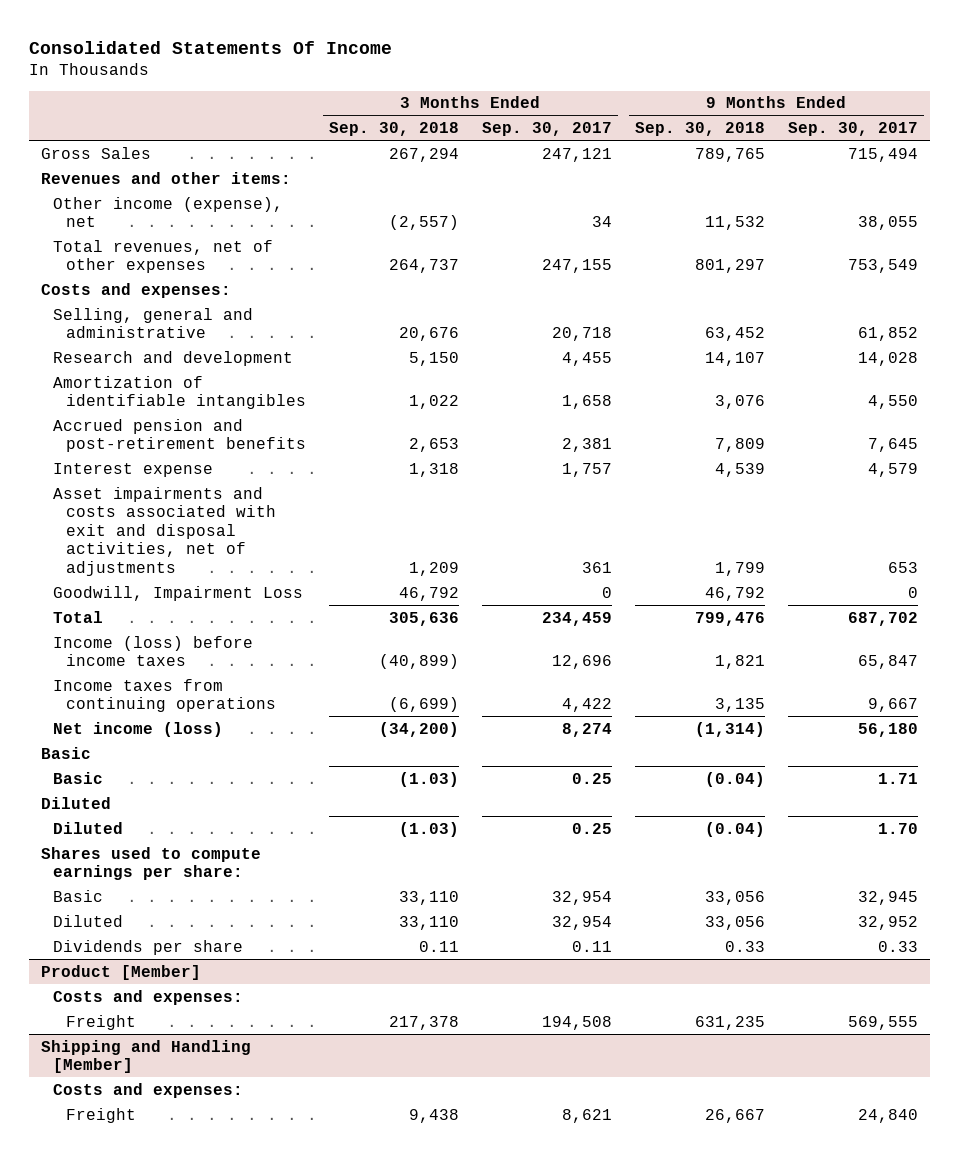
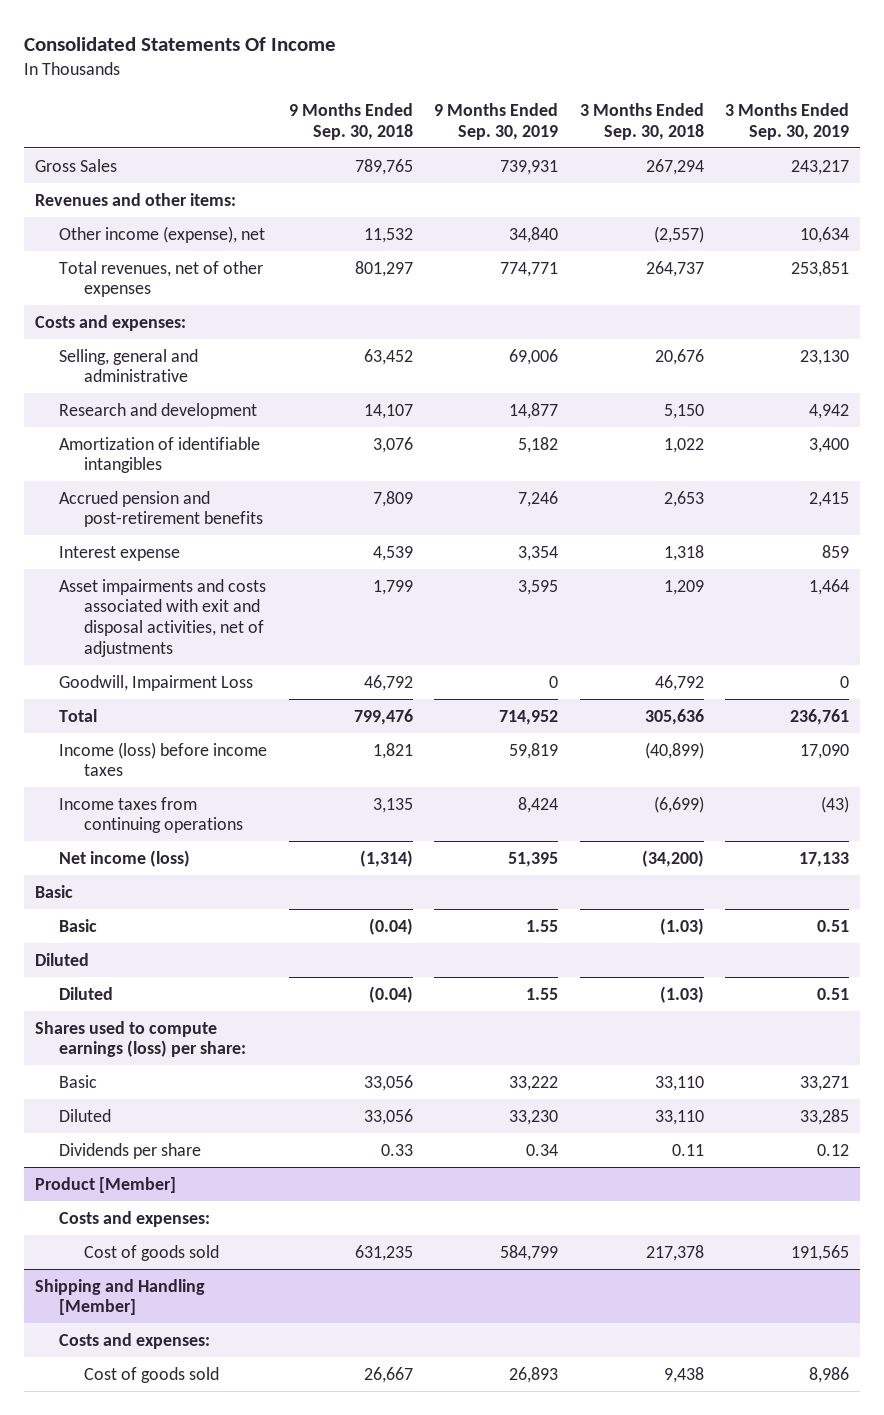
[481,122,612,137] Sep. 30, 2017 -> none
[787,122,918,137] Sep. 30, 2017 -> none
none -> [434,102,559,140] 9 Months Ended Sep. 30, 2019
none -> [725,102,850,140] 3 Months Ended Sep. 30, 2019
[40,846,261,881] Shares used to compute earnings per share: -> [34,1020,247,1058] Shares used to compute earnings (loss) per share:
[65,1014,136,1030] Freight -> [83,1244,219,1261] Cost of goods sold
[65,1107,136,1123] Freight -> [83,1366,219,1383] Cost of goods sold

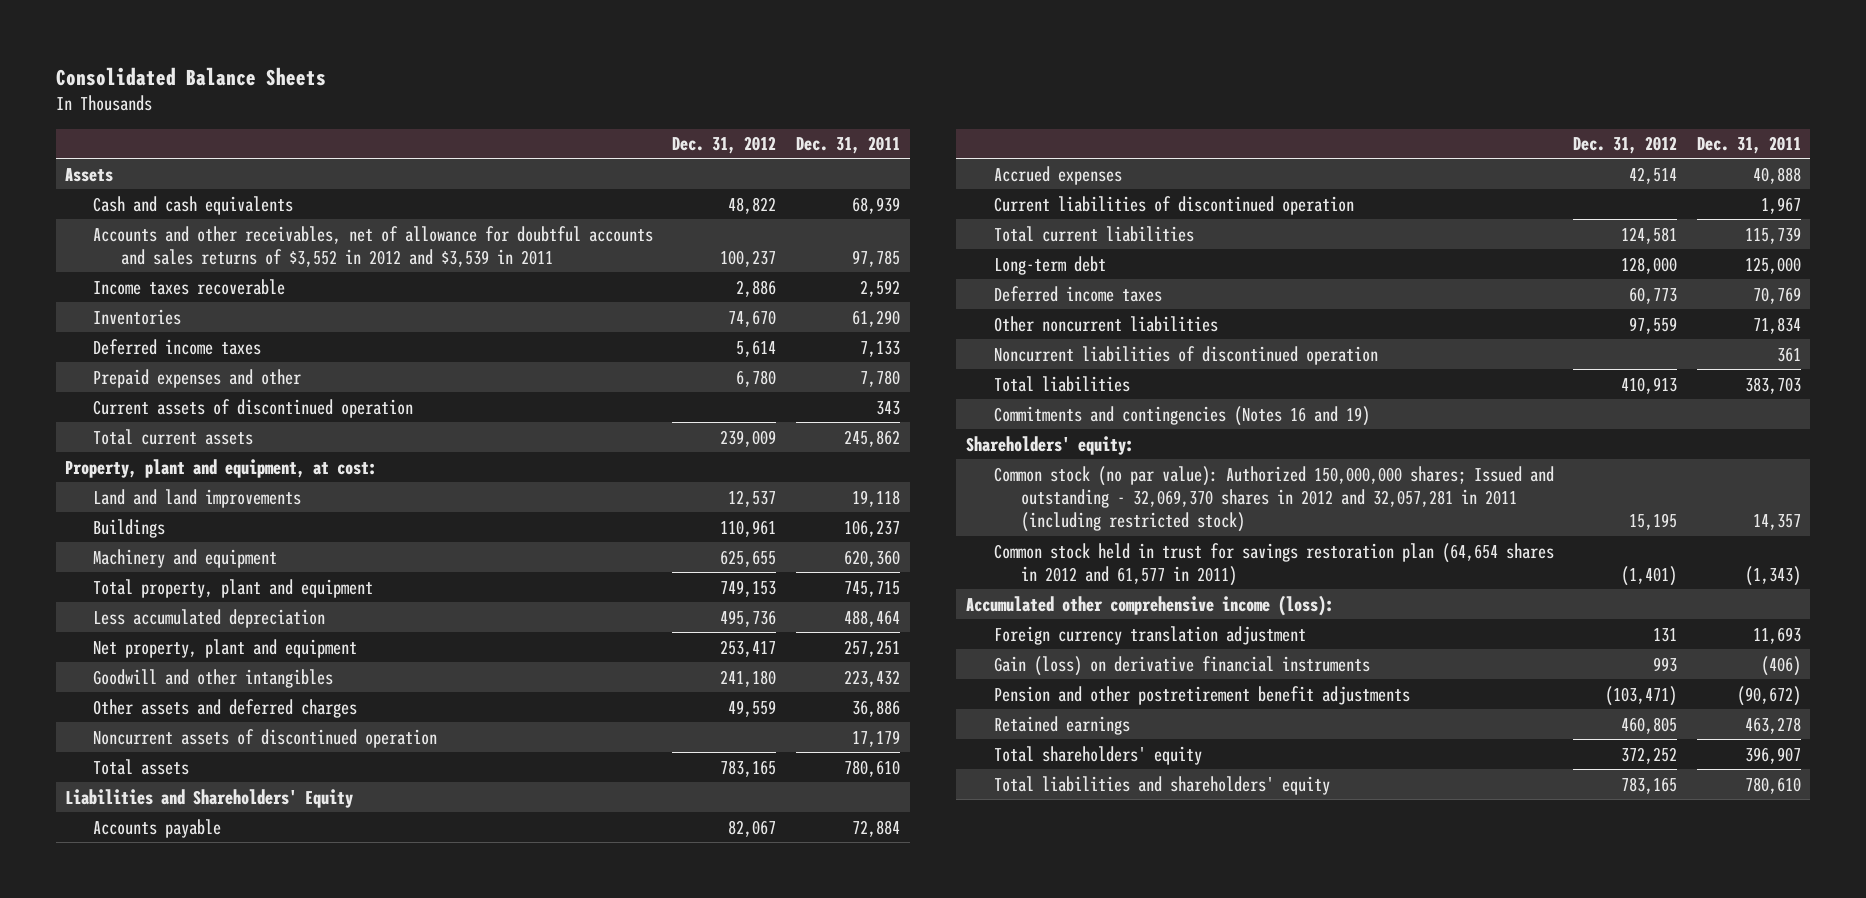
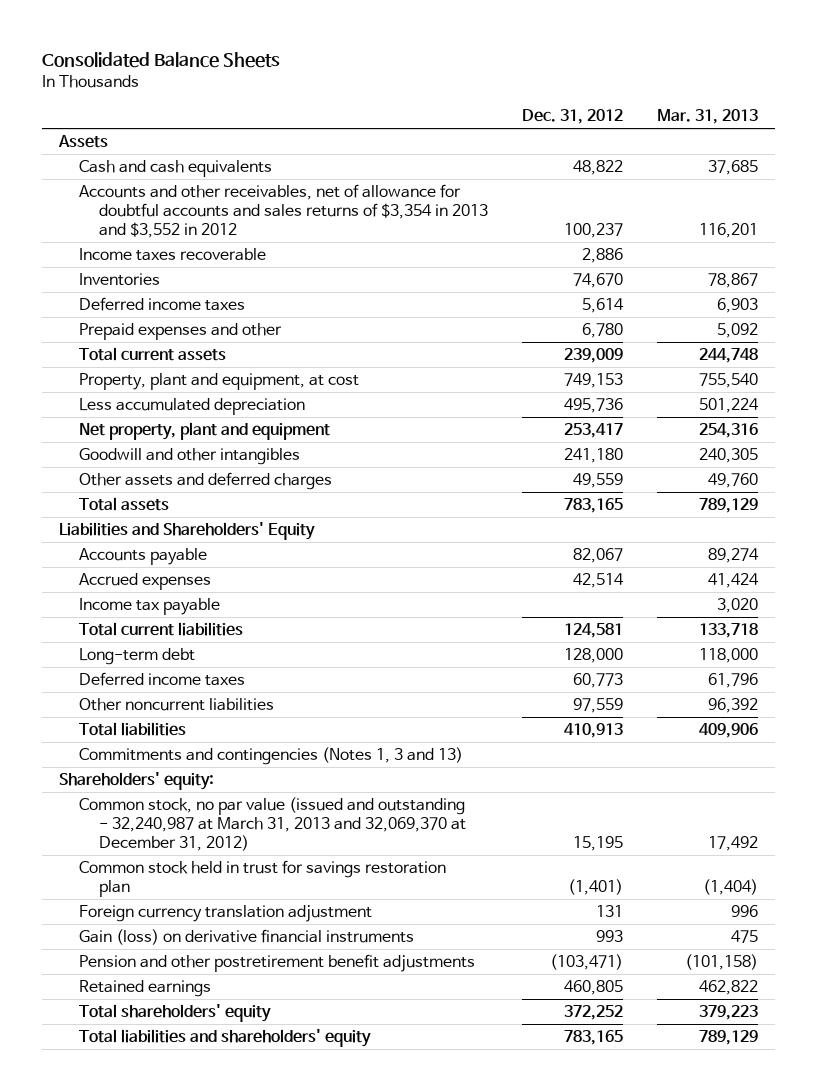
[795,136,900,155] Dec. 31, 2011 -> none
none -> [657,109,759,125] Mar. 31, 2013
[92,225,653,267] Accounts and other receivables, net of allowance for doubtful accounts and sales returns of $3,552 in 2012 and $3,539 in 2011 -> [79,184,488,238] Accounts and other receivables, net of allowance for doubtful accounts and sales returns of $3,354 in 2013 and $3,552 in 2012
[92,398,413,418] Current assets of discontinued operation -> none
[65,458,378,478] Property, plant and equipment, at cost: -> none
[92,488,301,508] Land and land improvements -> none
[92,518,165,538] Buildings -> none
[92,548,277,568] Machinery and equipment -> none
[92,578,373,598] Total property, plant and equipment -> [79,373,360,391] Property, plant and equipment, at cost
[92,728,437,748] Noncurrent assets of discontinued operation -> none
[993,195,1354,215] Current liabilities of discontinued operation -> none
none -> [79,598,221,616] Income tax payable
[993,345,1378,365] Noncurrent liabilities of discontinued operation -> none
[993,405,1370,426] Commitments and contingencies (Notes 16 and 19) -> [79,747,464,766] Commitments and contingencies (Notes 1, 3 and 13)
[966,594,1335,616] Accumulated other comprehensive income (loss): -> none
[993,465,1554,533] Common stock (no par value): Authorized 150,000,000 shares; Issued and outstanding - 32,069,370 shares in 2012 and 32,057,281 in 2011 (including restricted stock) -> [79,797,466,851] Common stock, no par value (issued and outstanding - 32,240,987 at March 31, 2013 and 32,069,370 at December 31, 2012)
[993,542,1554,586] Common stock held in trust for savings restoration plan (64,654 shares in 2012 and 61,577 in 2011) -> [79,860,447,898] Common stock held in trust for savings restoration plan

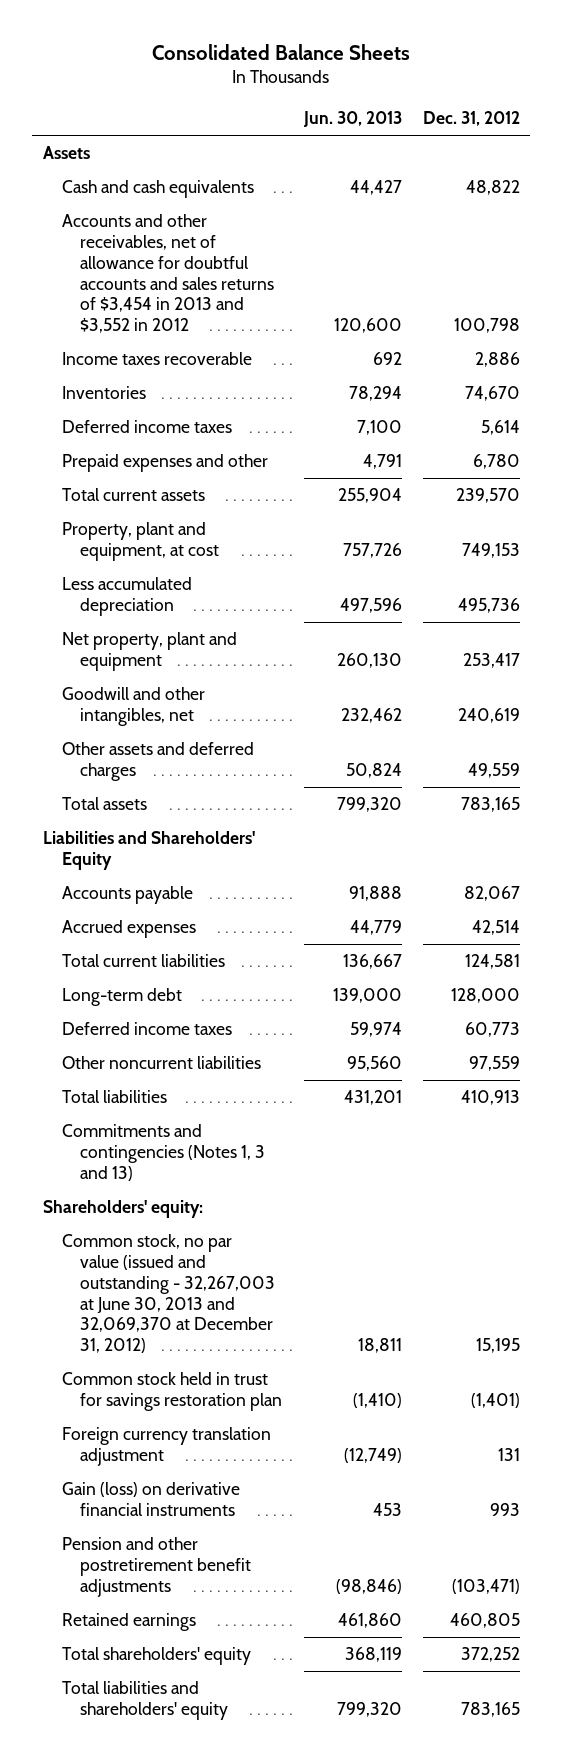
[657,109,759,125] Mar. 31, 2013 -> none
none -> [302,111,402,128] Jun. 30, 2013
[79,184,488,238] Accounts and other receivables, net of allowance for doubtful accounts and sales returns of $3,354 in 2013 and $3,552 in 2012 -> [61,214,275,334] Accounts and other receivables, net of allowance for doubtful accounts and sales returns of $3,454 in 2013 and $3,552 in 2012
[564,222,624,238] 100,237 -> [453,318,520,334] 100,798
[564,348,624,364] 239,009 -> [455,488,520,504] 239,570
[79,448,301,466] Goodwill and other intangibles -> [61,687,205,727] Goodwill and other intangibles, net
[564,448,624,464] 241,180 -> [457,708,520,724] 240,619
[79,598,221,616] Income tax payable -> none
[79,797,466,851] Common stock, no par value (issued and outstanding - 32,240,987 at March 31, 2013 and 32,069,370 at December 31, 2012) -> [61,1234,276,1354] Common stock, no par value (issued and outstanding - 32,267,003 at June 30, 2013 and 32,069,370 at December 31, 2012)

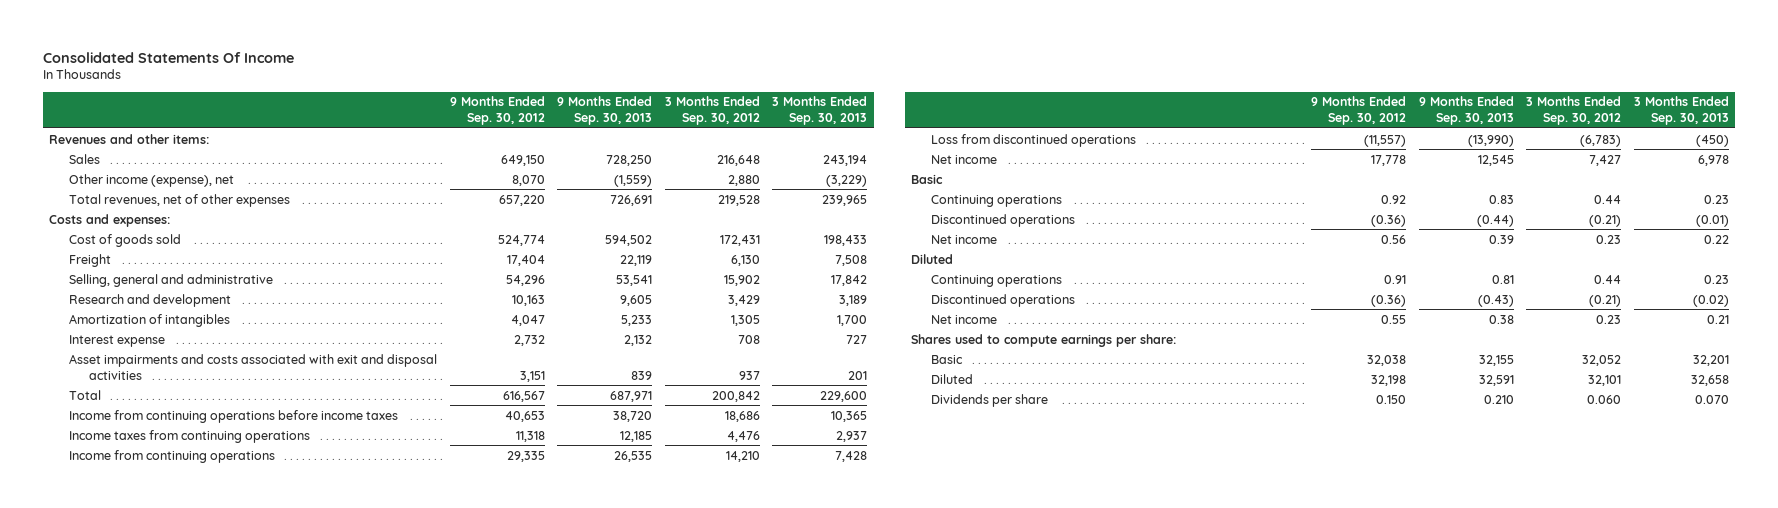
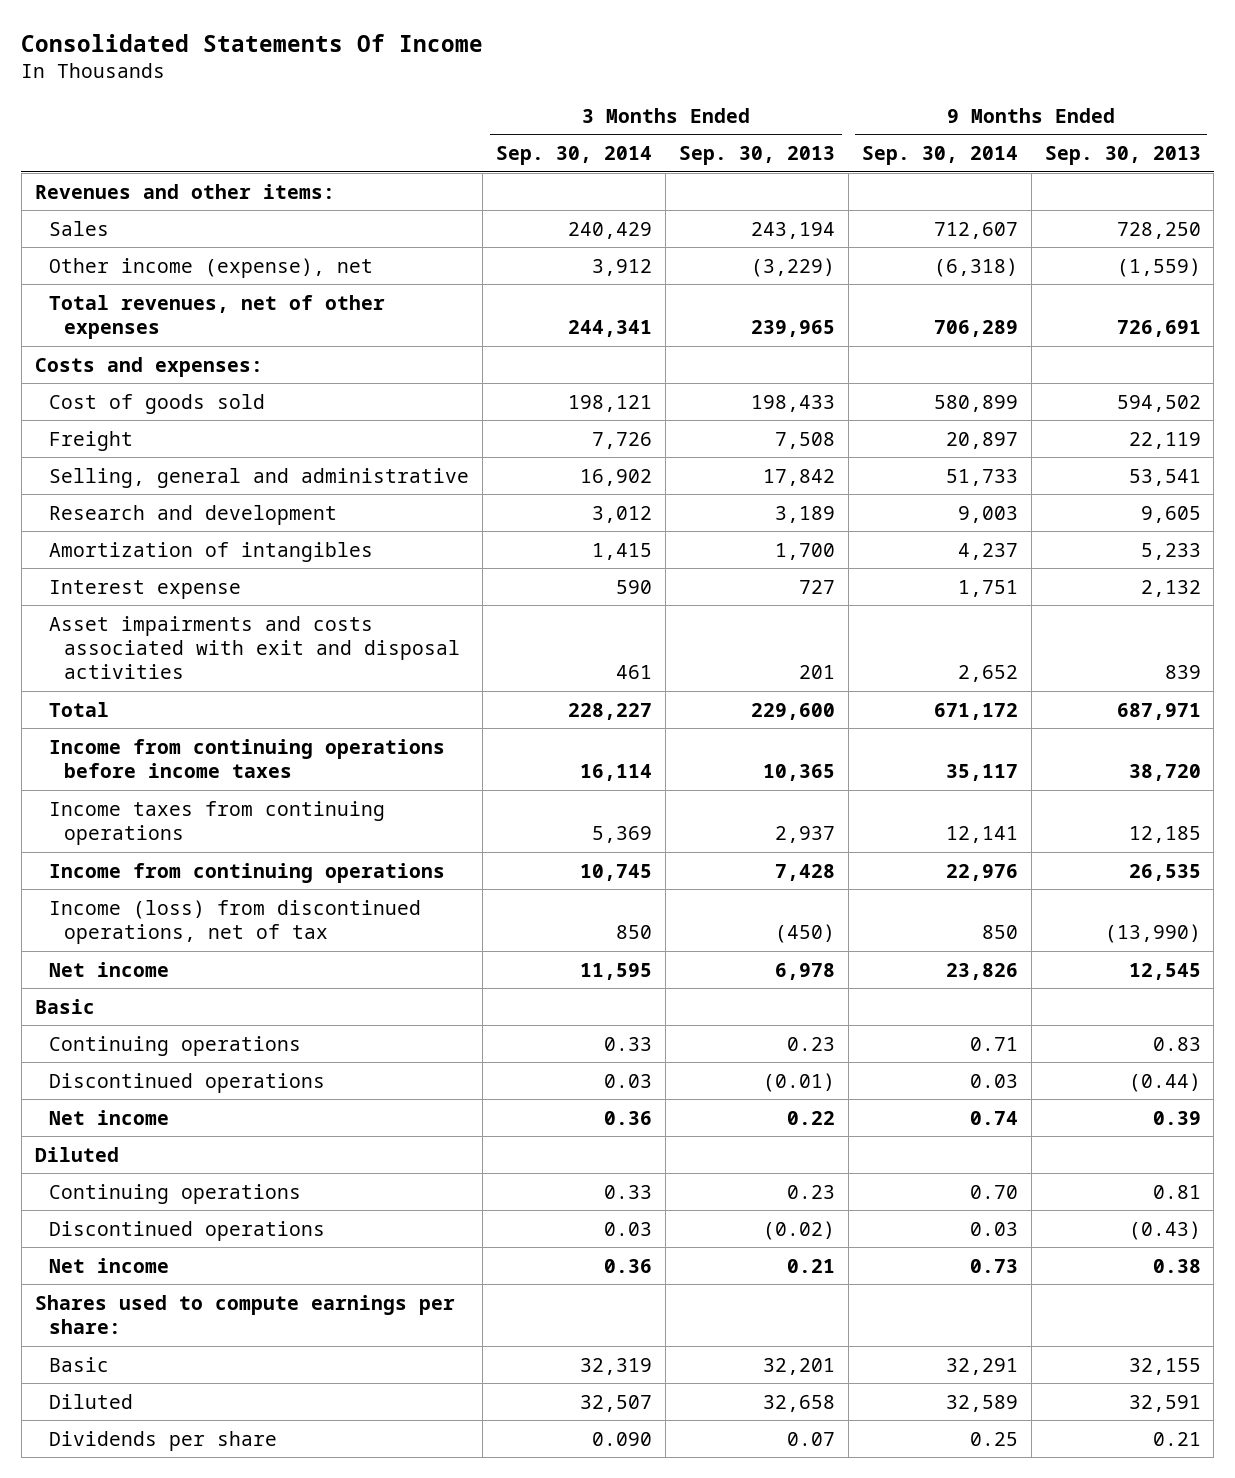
[449,96,545,126] 9 Months Ended Sep. 30, 2012 -> none
[664,96,760,126] 3 Months Ended Sep. 30, 2012 -> none
none -> [496,145,653,165] Sep. 30, 2014
none -> [861,145,1018,165] Sep. 30, 2014
[930,133,1136,147] Loss from discontinued operations -> [49,899,422,944] Income (loss) from discontinued operations, net of tax
[1483,394,1514,404] 0.210 -> [1152,1431,1201,1446] 0.21
[1694,394,1729,404] 0.070 -> [787,1431,836,1446] 0.07

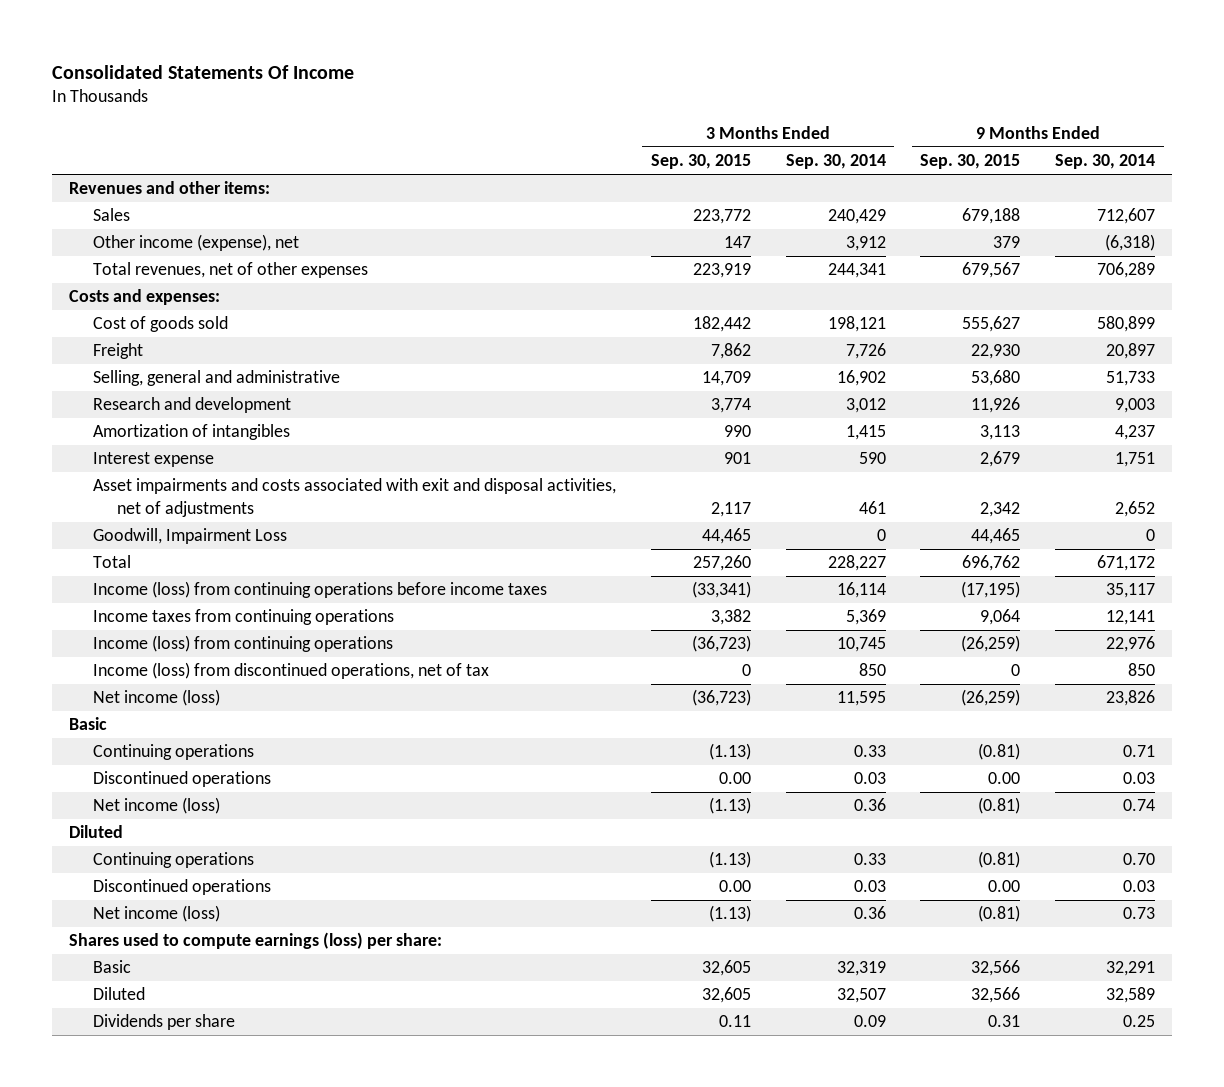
[679,145,836,165] Sep. 30, 2013 -> none
[1044,145,1201,165] Sep. 30, 2013 -> none
none -> [650,154,751,170] Sep. 30, 2015
none -> [920,154,1021,170] Sep. 30, 2015
[49,615,461,680] Asset impairments and costs associated with exit and disposal activities -> [93,478,617,517] Asset impairments and costs associated with exit and disposal activities, net of adjustments
none -> [93,528,288,545] Goodwill, Impairment Loss
[49,738,446,778] Income from continuing operations before income taxes -> [93,581,548,599] Income (loss) from continuing operations before income taxes
[49,862,446,883] Income from continuing operations -> [93,635,394,653] Income (loss) from continuing operations
[49,961,170,977] Net income -> [93,689,221,707] Net income (loss)
[49,1109,170,1125] Net income -> [93,797,221,815] Net income (loss)
[49,1257,170,1273] Net income -> [93,905,221,923] Net income (loss)
[34,1294,455,1334] Shares used to compute earnings per share: -> [69,932,443,950] Shares used to compute earnings (loss) per share:
[592,1431,653,1446] 0.090 -> [853,1015,886,1028] 0.09

